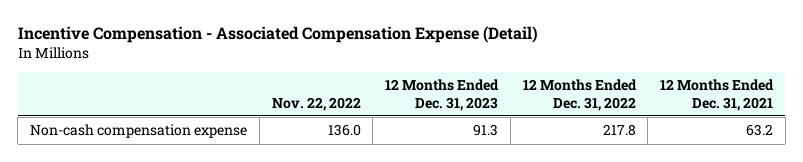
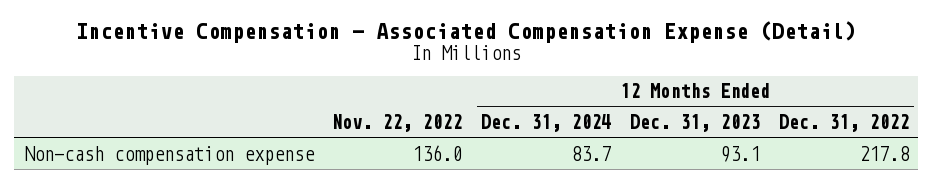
[660,79,775,111] 12 Months Ended Dec. 31, 2021 -> none
none -> [481,114,612,133] Dec. 31, 2024
[473,124,499,137] 91.3 -> [720,145,761,162] 93.1

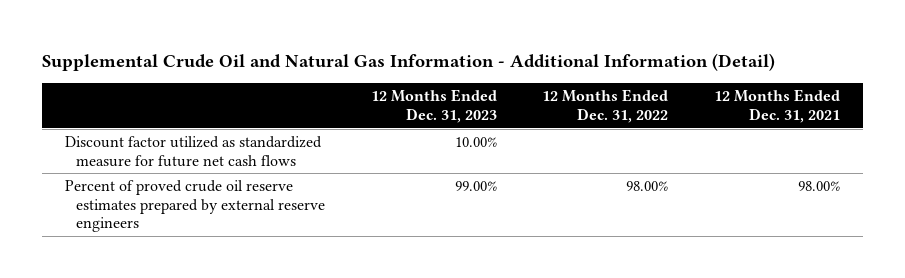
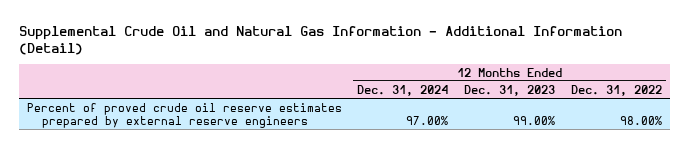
[714,89,841,124] 12 Months Ended Dec. 31, 2021 -> none
none -> [357,84,449,96] Dec. 31, 2024
[64,136,322,167] Discount factor utilized as standardized measure for future net cash flows -> none

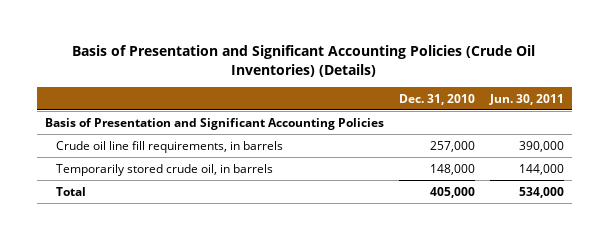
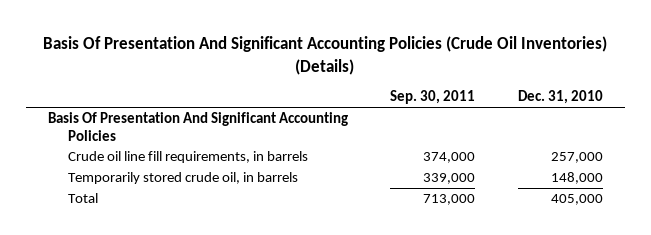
[72,44,536,77] Basis of Presentation and Significant Accounting Policies (Crude Oil Inventories) (Details) -> [43,35,608,75] Basis Of Presentation And Significant Accounting Policies (Crude Oil Inventories) (Details)
[489,93,565,105] Jun. 30, 2011 -> none
none -> [390,90,476,105] Sep. 30, 2011
[44,117,384,130] Basis of Presentation and Significant Accounting Policies -> [47,112,348,141] Basis Of Presentation And Significant Accounting Policies

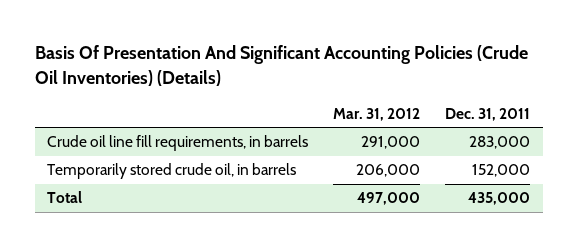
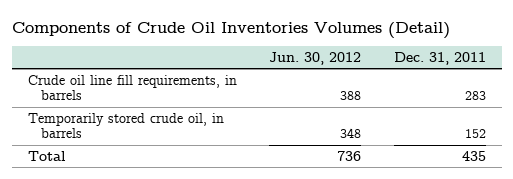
[34,45,528,86] Basis Of Presentation And Significant Accounting Policies (Crude Oil Inventories) (Details) -> [11,21,450,39] Components of Crude Oil Inventories Volumes (Detail)
[333,107,421,121] Mar. 31, 2012 -> none
none -> [269,51,362,65] Jun. 30, 2012
[469,136,531,150] 283,000 -> [464,91,486,101] 283
[472,164,531,178] 152,000 -> [464,129,486,139] 152
[468,192,531,206] 435,000 -> [461,150,486,161] 435

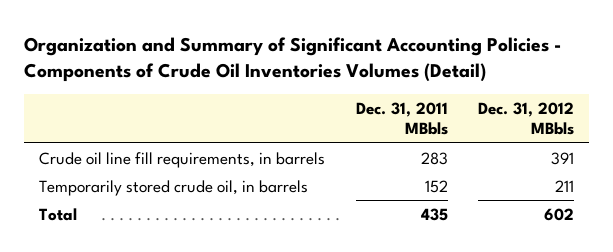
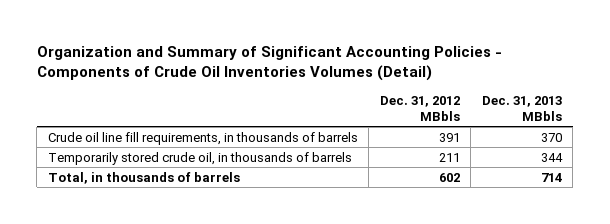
[355,101,448,136] Dec. 31, 2011 MBbls -> none
none -> [481,95,562,121] Dec. 31, 2013 MBbls
[39,151,326,168] Crude oil line fill requirements, in barrels -> [47,131,358,145] Crude oil line fill requirements, in thousands of barrels
[39,179,309,196] Temporarily stored crude oil, in barrels -> [47,151,352,165] Temporarily stored crude oil, in thousands of barrels
[39,207,78,221] Total -> [47,171,240,184] Total, in thousands of barrels

